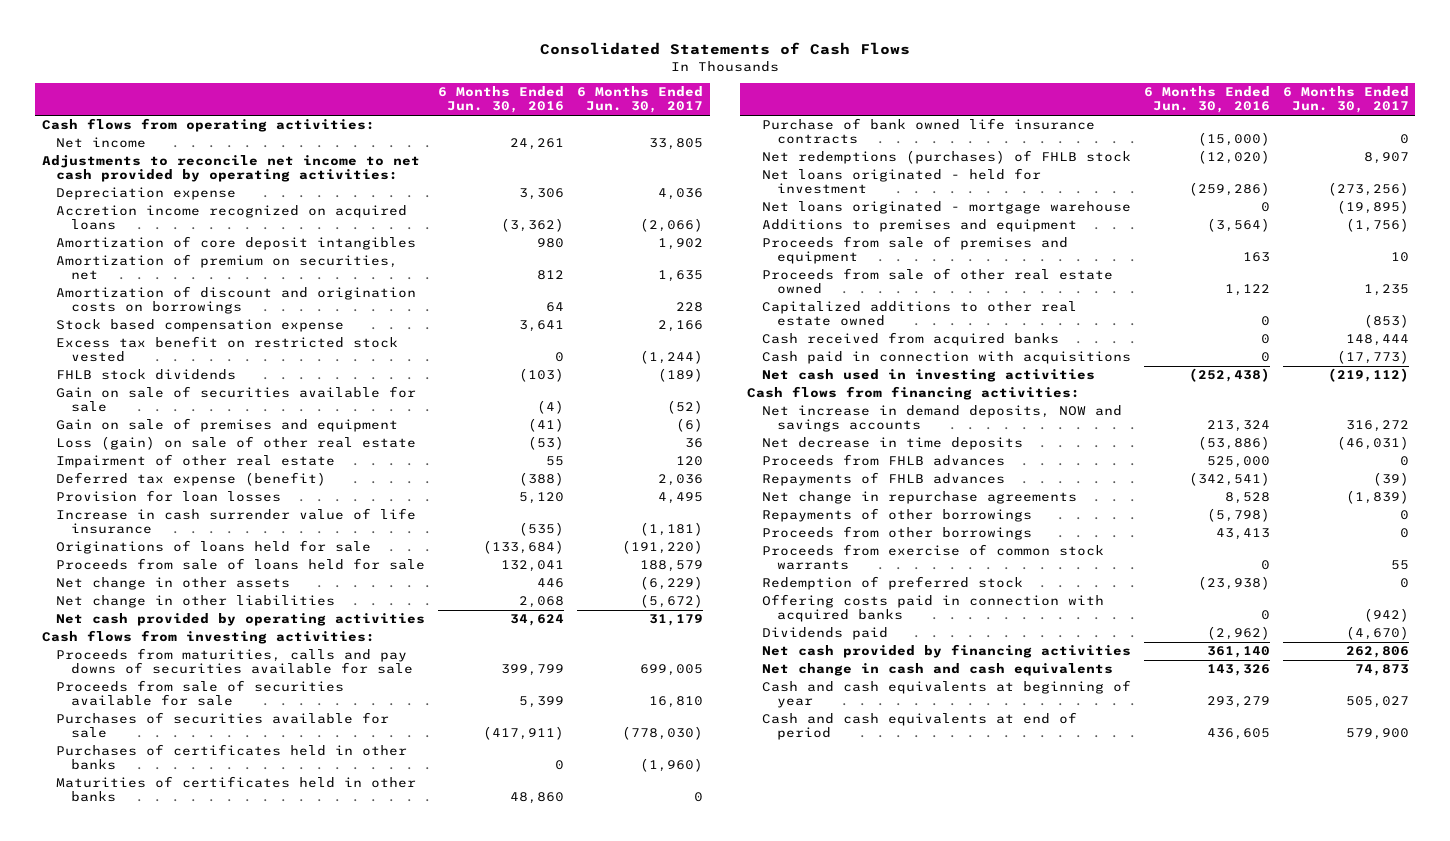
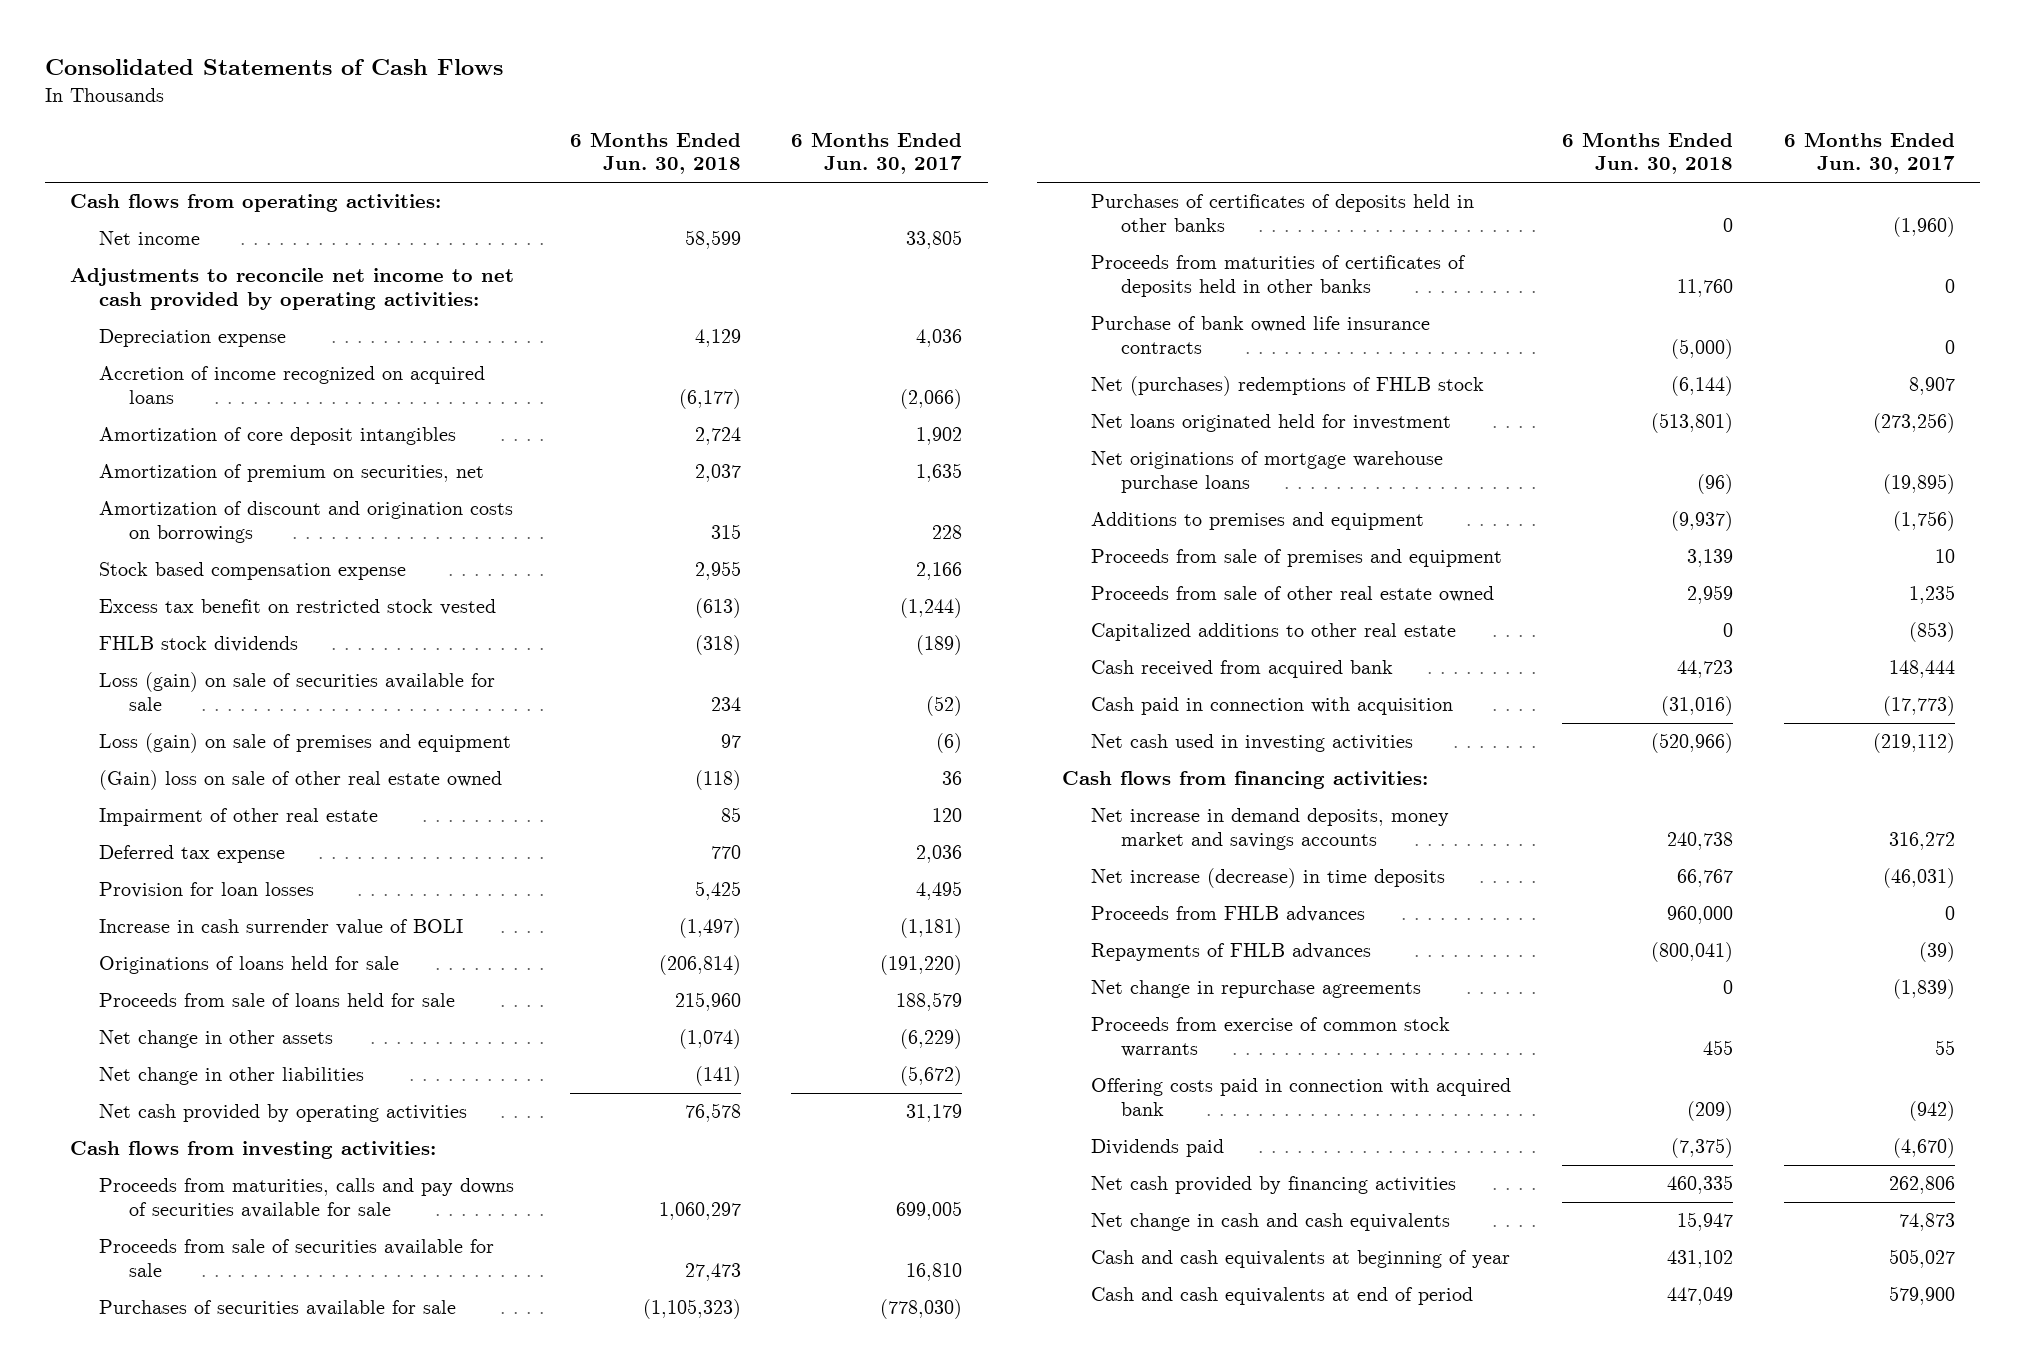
[438,86,565,114] 6 Months Ended Jun. 30, 2016 -> none
none -> [569,131,741,175] 6 Months Ended Jun. 30, 2018
[56,205,408,231] Accretion income recognized on acquired loans -> [99,366,486,405] Accretion of income recognized on acquired loans
[56,386,417,413] Gain on sale of securities available for sale -> [99,672,496,712] Loss (gain) on sale of securities available for sale
[56,418,399,433] Gain on sale of premises and equipment -> [99,733,512,754] Loss (gain) on sale of premises and equipment
[56,436,417,451] Loss (gain) on sale of other real estate -> [99,770,503,791] (Gain) loss on sale of other real estate owned
[56,472,327,487] Deferred tax expense (benefit) -> [99,845,286,864] Deferred tax expense
[56,508,417,535] Increase in cash surrender value of life insurance -> [99,919,464,936] Increase in cash surrender value of BOLI
[56,744,408,771] Purchases of certificates held in other banks -> [1091,194,1475,233] Purchases of certificates of deposits held in other banks
[56,776,417,803] Maturities of certificates held in other banks -> [1091,255,1467,298] Proceeds from maturities of certificates of deposits held in other banks
[761,150,1131,165] Net redemptions (purchases) of FHLB stock -> [1091,376,1485,397] Net (purchases) redemptions of FHLB stock
[761,168,1041,195] Net loans originated - held for investment -> [1091,414,1452,433] Net loans originated held for investment
[761,201,1131,215] Net loans originated - mortgage warehouse -> [1091,451,1444,494] Net originations of mortgage warehouse purchase loans
[761,301,1077,327] Capitalized additions to other real estate owned -> [1091,623,1457,642] Capitalized additions to other real estate
[761,332,1059,347] Cash received from acquired banks -> [1091,660,1394,679] Cash received from acquired bank
[761,351,1131,365] Cash paid in connection with acquisitions -> [1091,697,1454,716] Cash paid in connection with acquisition
[761,405,1122,433] Net increase in demand deposits, NOW and savings accounts -> [1091,808,1450,851] Net increase in demand deposits, money market and savings accounts
[761,437,1023,451] Net decrease in time deposits -> [1091,868,1446,889] Net increase (decrease) in time deposits
[761,508,1032,523] Repayments of other borrowings -> none
[761,526,1032,541] Proceeds from other borrowings -> none
[761,576,1023,591] Redemption of preferred stock -> none
[761,594,1104,623] Offering costs paid in connection with acquired banks -> [1091,1078,1512,1117] Offering costs paid in connection with acquired bank

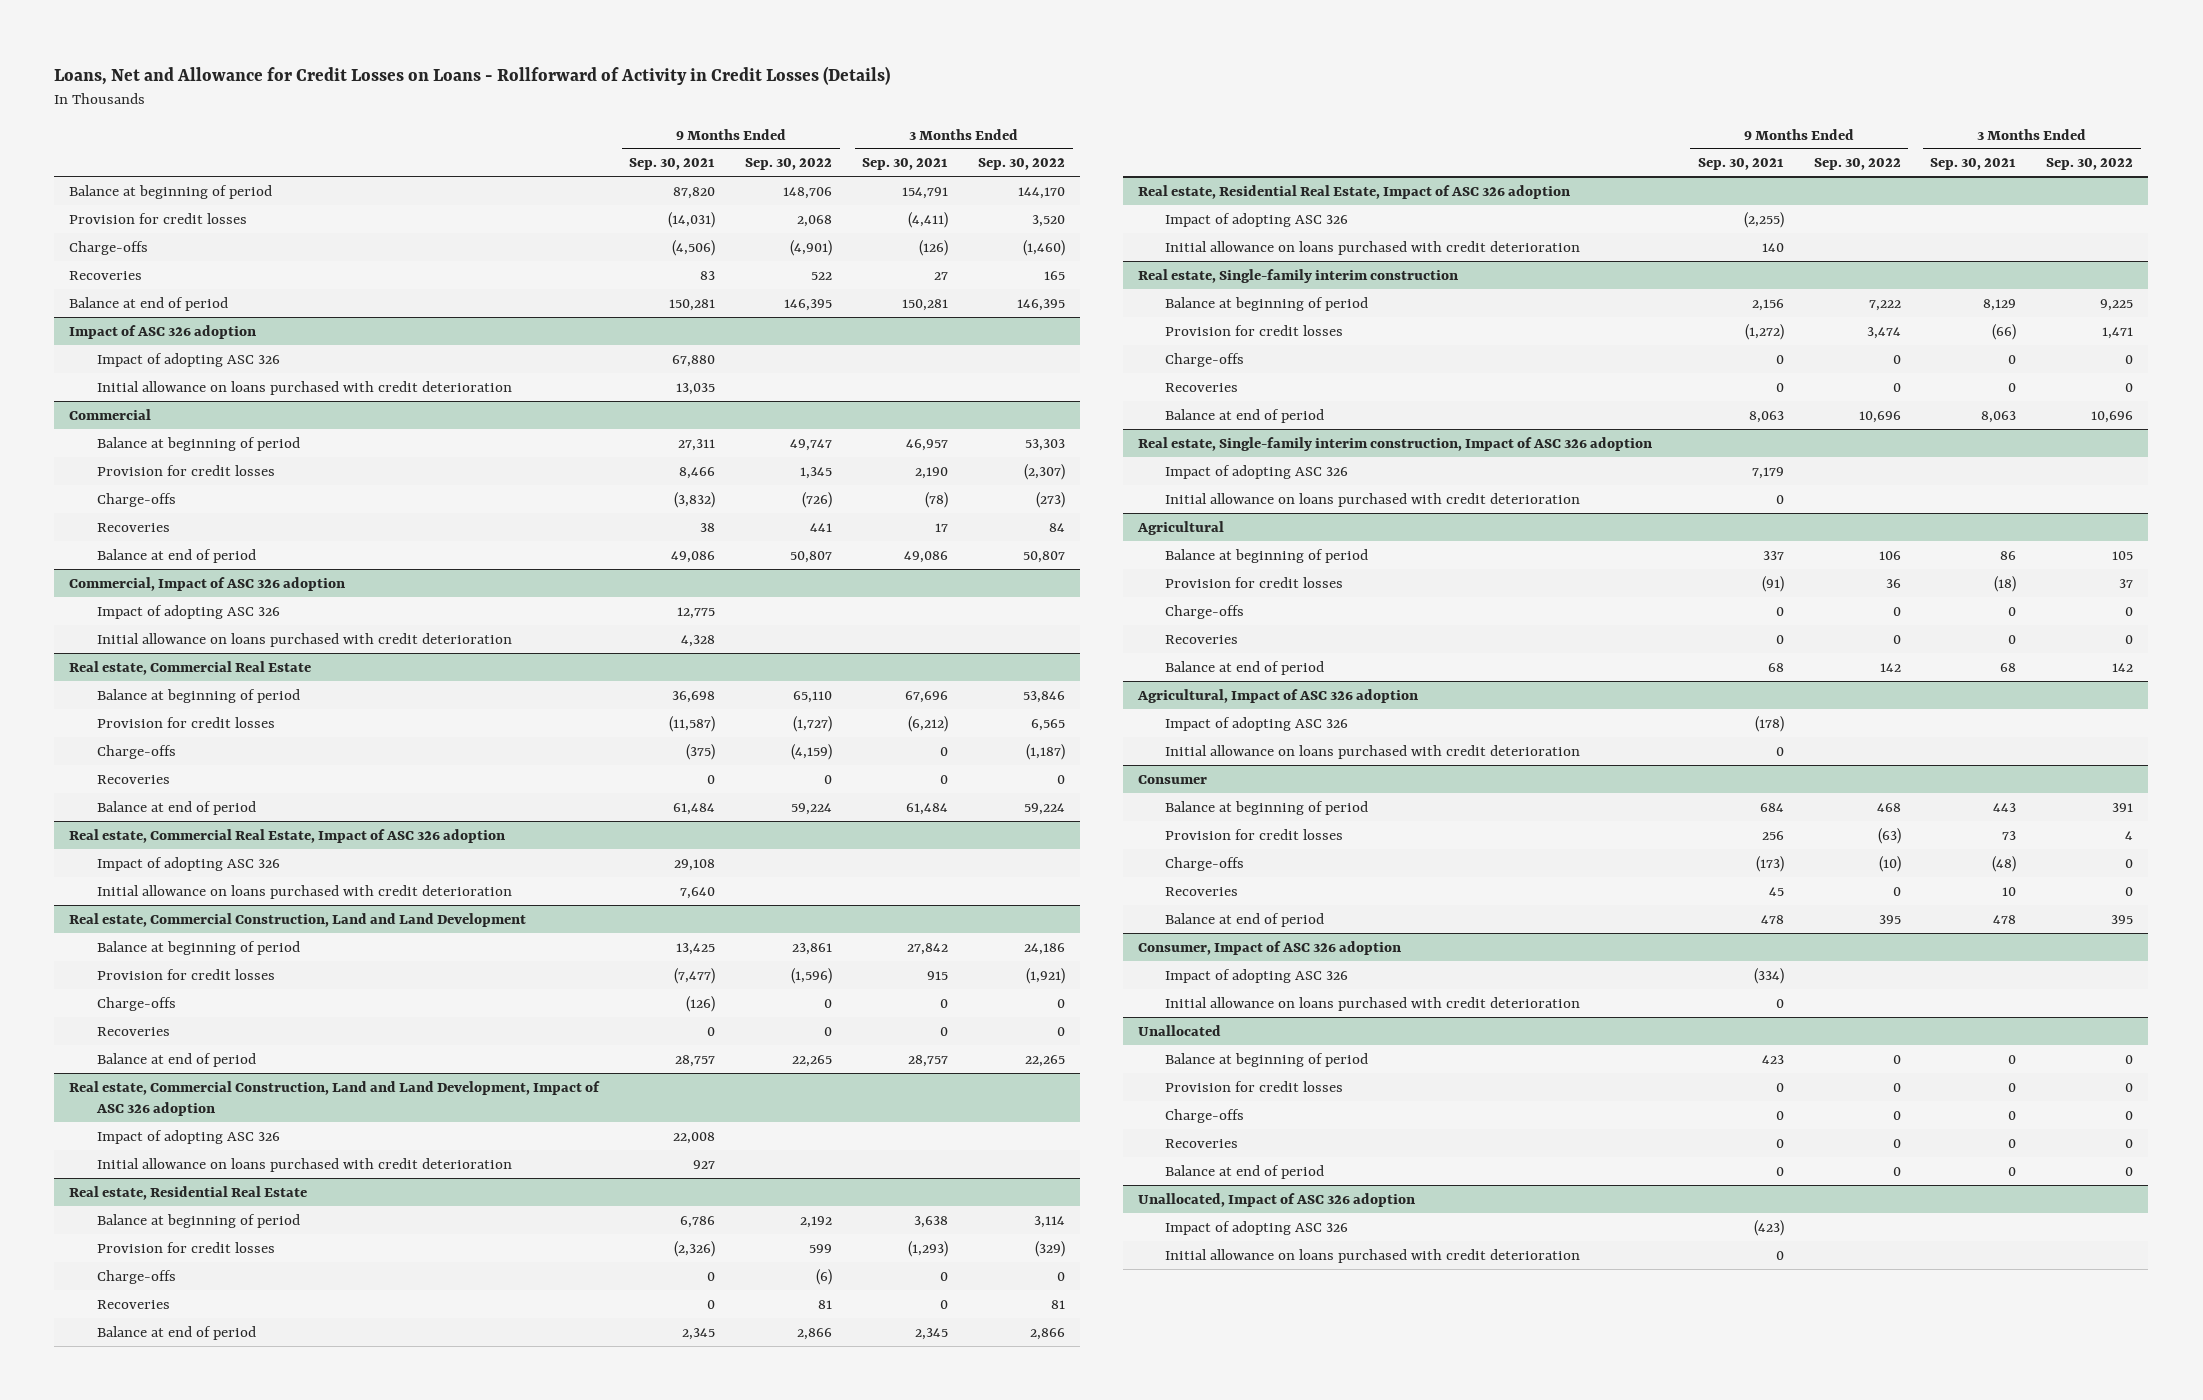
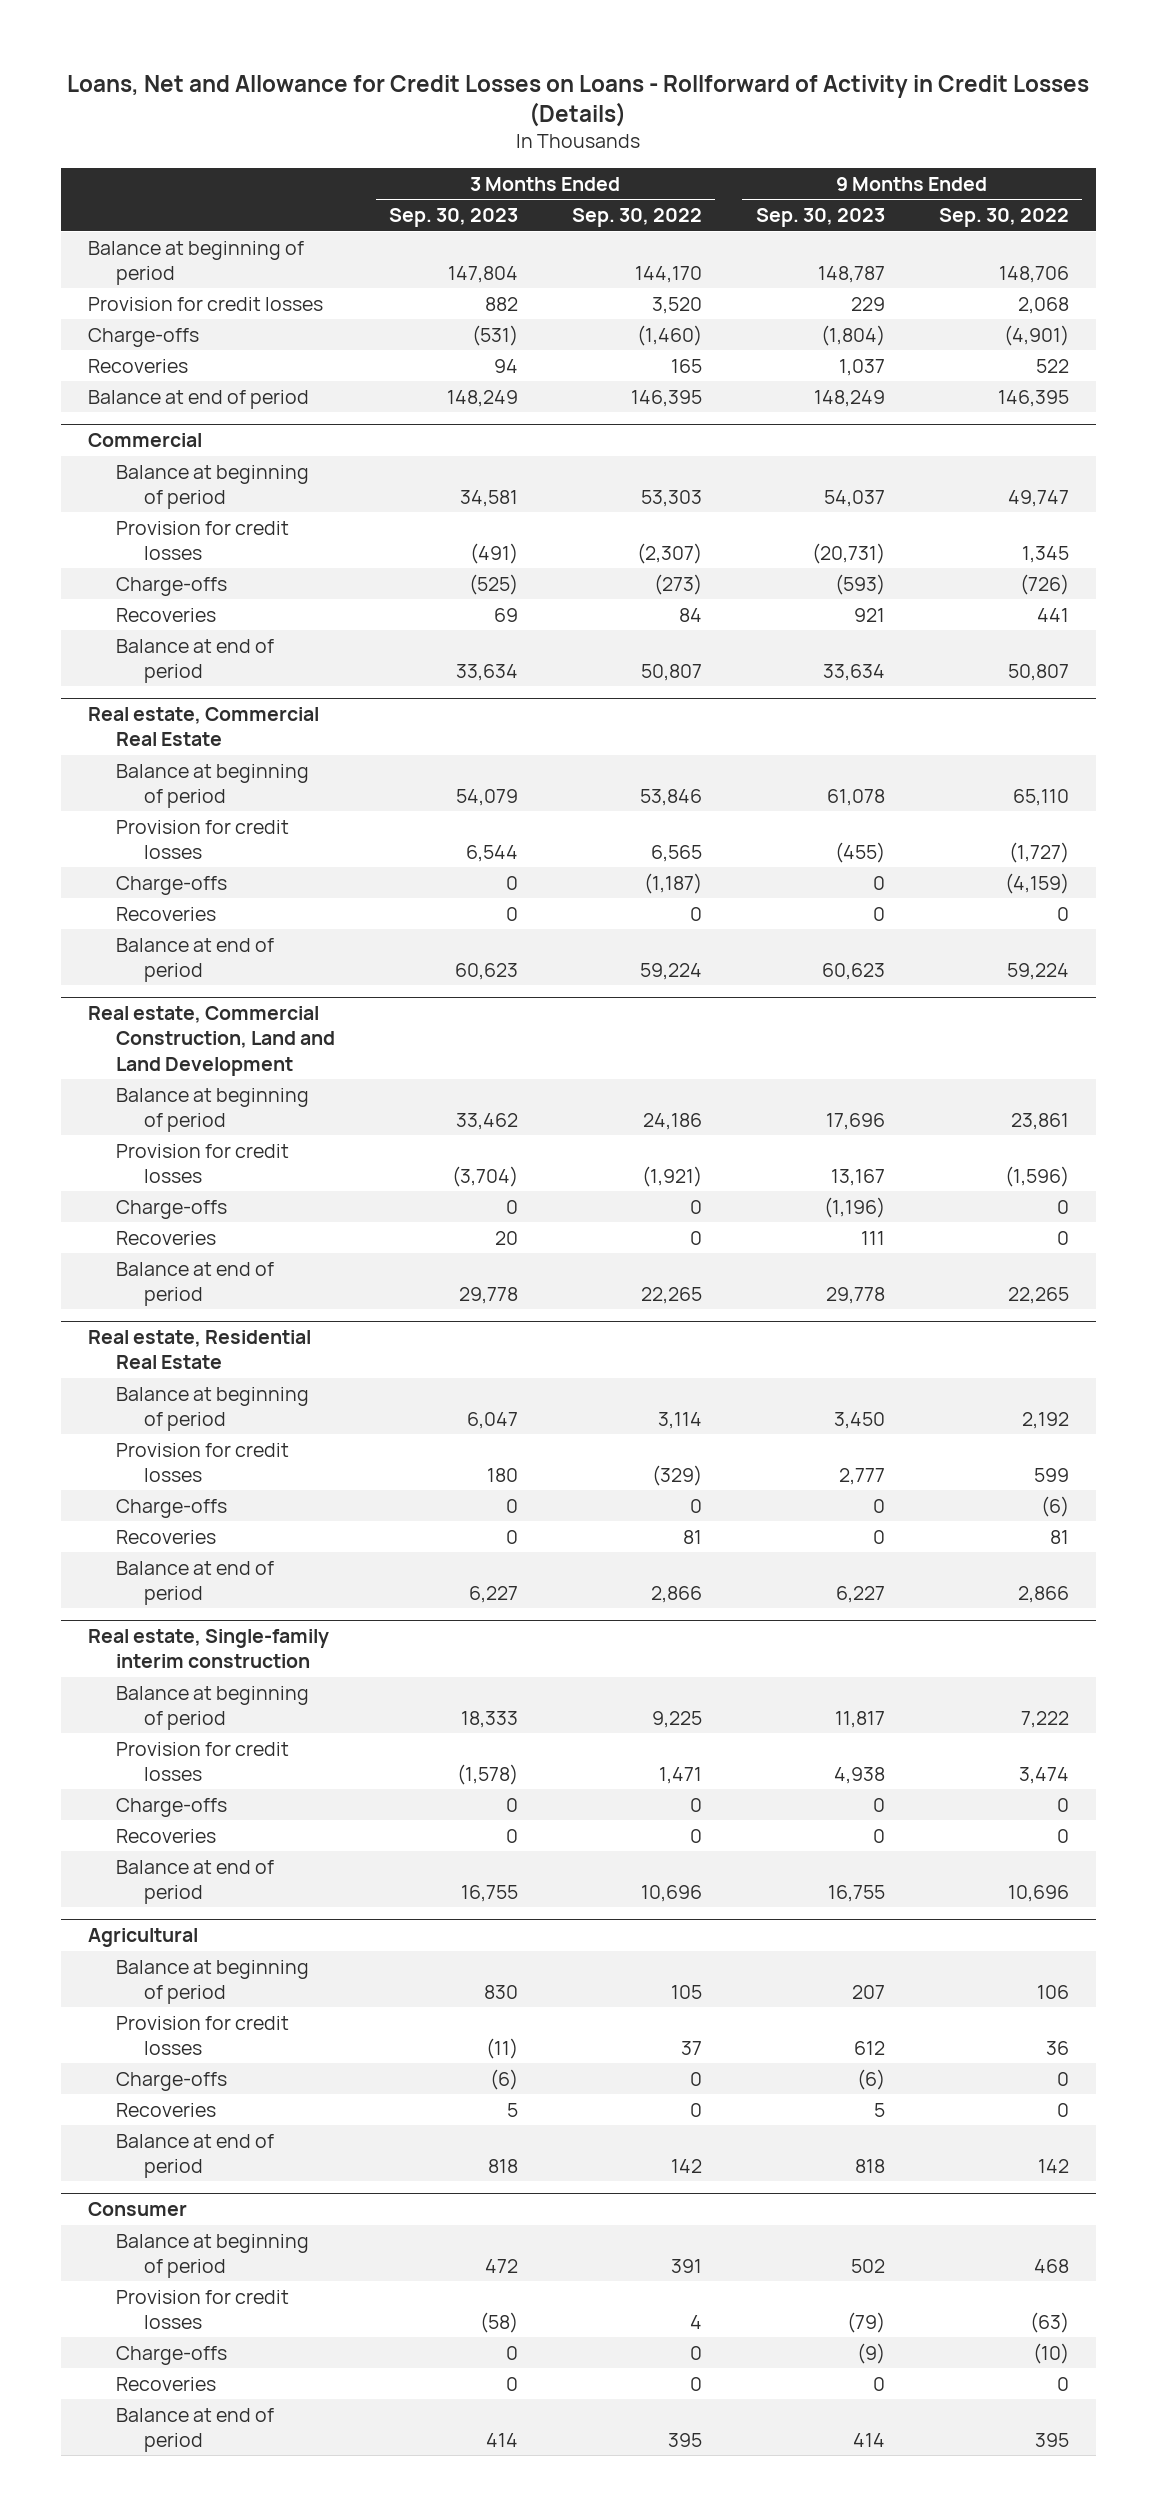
[629,158,716,171] Sep. 30, 2021 -> none
[862,158,949,171] Sep. 30, 2021 -> none
none -> [389,208,519,228] Sep. 30, 2023
none -> [755,208,885,228] Sep. 30, 2023
[69,324,257,339] Impact of ASC 326 adoption -> none
[96,352,280,367] Impact of adopting ASC 326 -> none
[96,380,512,395] Initial allowance on loans purchased with credit deterioration -> none
[69,576,346,591] Commercial, Impact of ASC 326 adoption -> none
[96,604,280,619] Impact of adopting ASC 326 -> none
[96,632,512,647] Initial allowance on loans purchased with credit deterioration -> none
[69,828,506,843] Real estate, Commercial Real Estate, Impact of ASC 326 adoption -> none
[96,856,280,871] Impact of adopting ASC 326 -> none
[96,884,512,899] Initial allowance on loans purchased with credit deterioration -> none
[69,1080,601,1117] Real estate, Commercial Construction, Land and Land Development, Impact of ASC 326 adoption -> none
[96,1129,280,1144] Impact of adopting ASC 326 -> none
[96,1157,512,1172] Initial allowance on loans purchased with credit deterioration -> none
[1137,184,1570,199] Real estate, Residential Real Estate, Impact of ASC 326 adoption -> none
[1164,212,1348,227] Impact of adopting ASC 326 -> none
[1164,240,1580,255] Initial allowance on loans purchased with credit deterioration -> none
[1137,436,1652,451] Real estate, Single-family interim construction, Impact of ASC 326 adoption -> none
[1164,464,1348,479] Impact of adopting ASC 326 -> none
[1164,492,1580,507] Initial allowance on loans purchased with credit deterioration -> none
[1136,688,1418,703] Agricultural, Impact of ASC 326 adoption -> none
[1164,716,1348,731] Impact of adopting ASC 326 -> none
[1164,744,1580,759] Initial allowance on loans purchased with credit deterioration -> none
[1137,940,1401,955] Consumer, Impact of ASC 326 adoption -> none
[1164,968,1348,983] Impact of adopting ASC 326 -> none
[1164,996,1580,1011] Initial allowance on loans purchased with credit deterioration -> none
[1137,1024,1221,1036] Unallocated -> none
[1164,1052,1368,1067] Balance at beginning of period -> none
[1164,1080,1343,1092] Provision for credit losses -> none
[1164,1108,1244,1123] Charge-offs -> none
[1164,1138,1238,1148] Recoveries -> none
[1164,1164,1324,1179] Balance at end of period -> none
[1137,1192,1415,1207] Unallocated, Impact of ASC 326 adoption -> none
[1164,1220,1348,1235] Impact of adopting ASC 326 -> none
[1164,1248,1580,1263] Initial allowance on loans purchased with credit deterioration -> none

